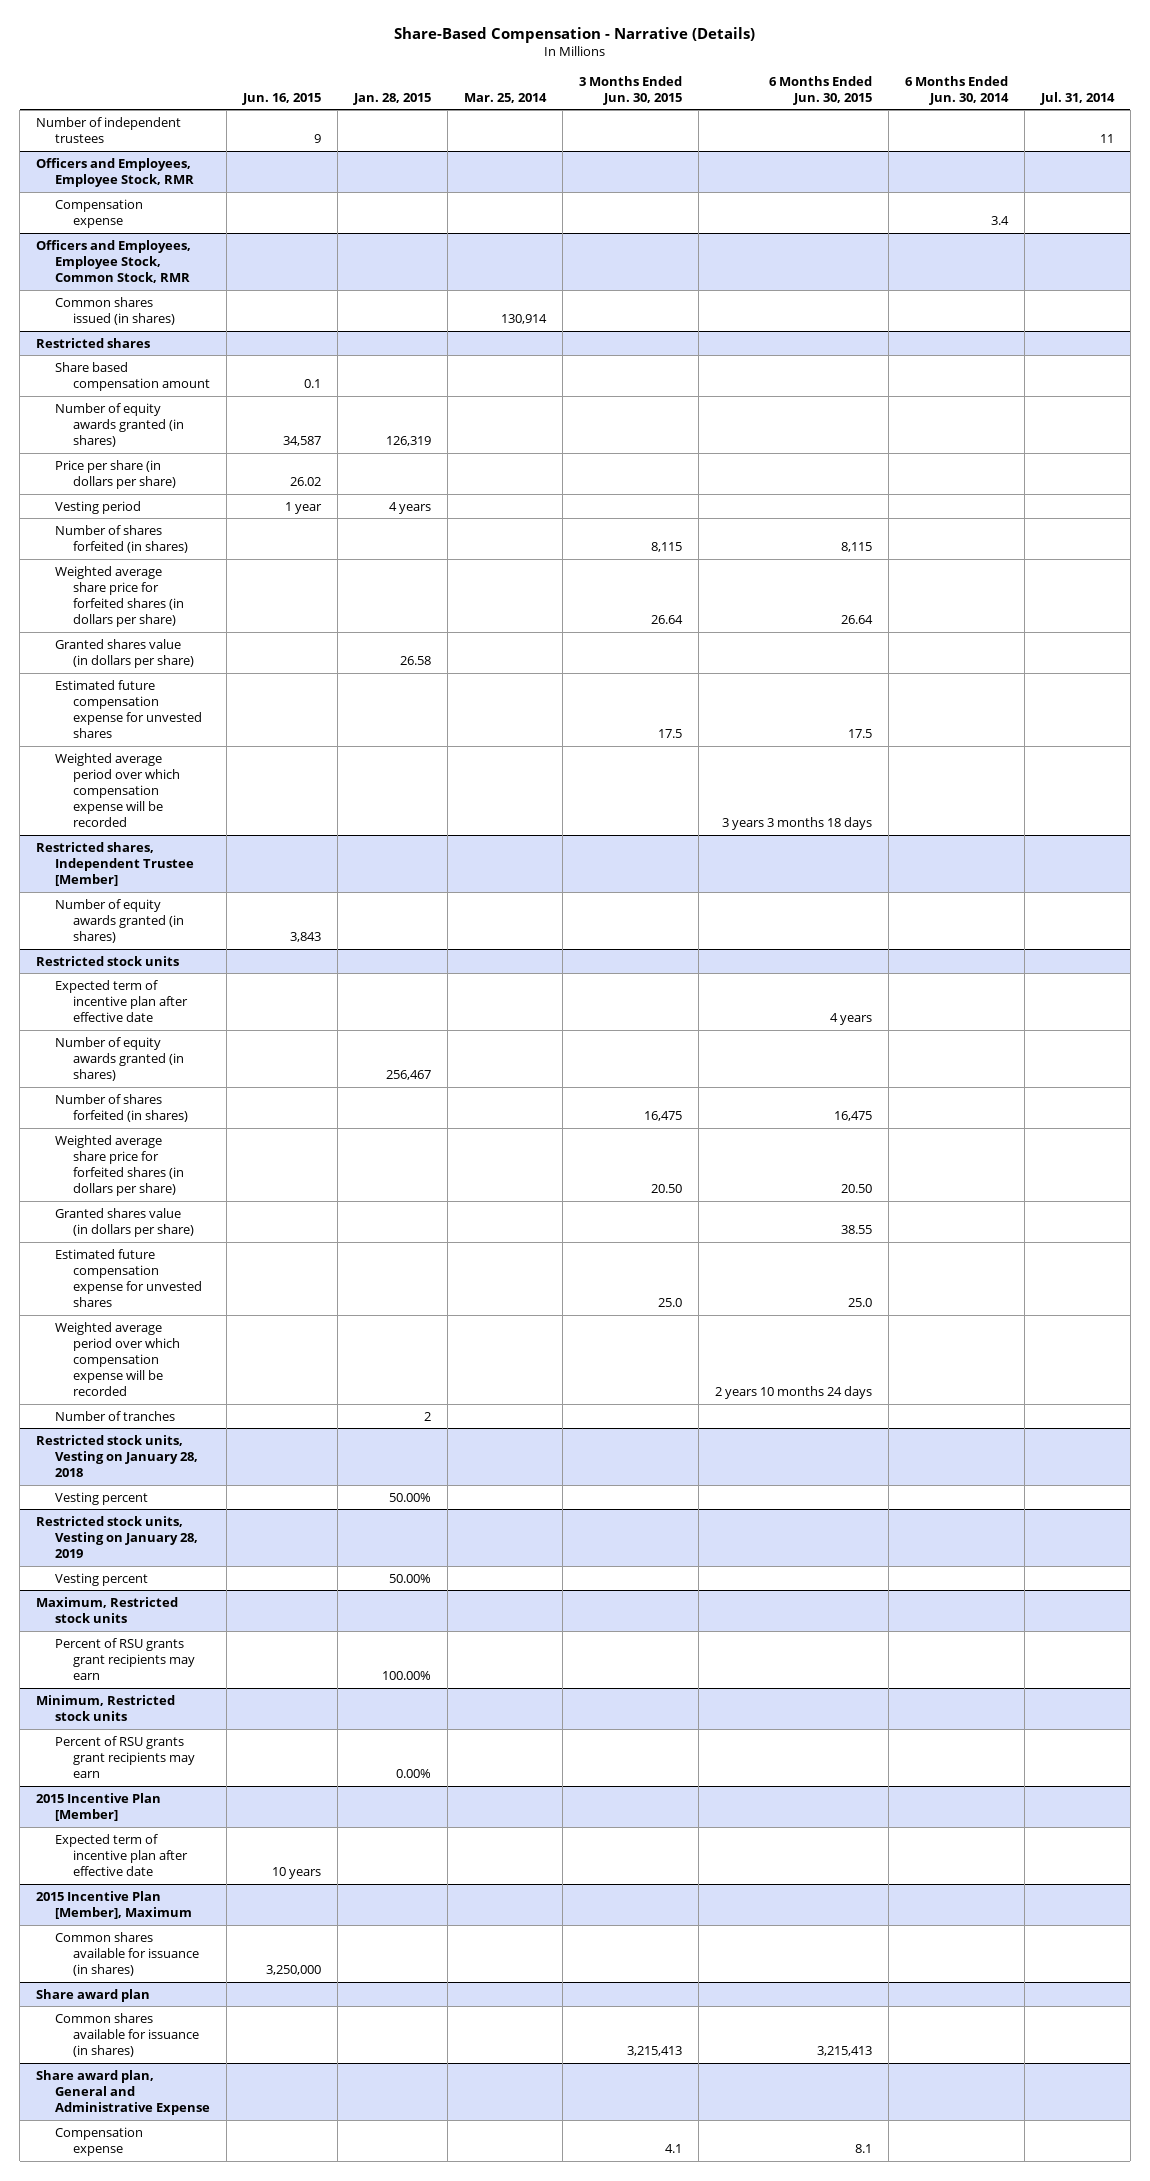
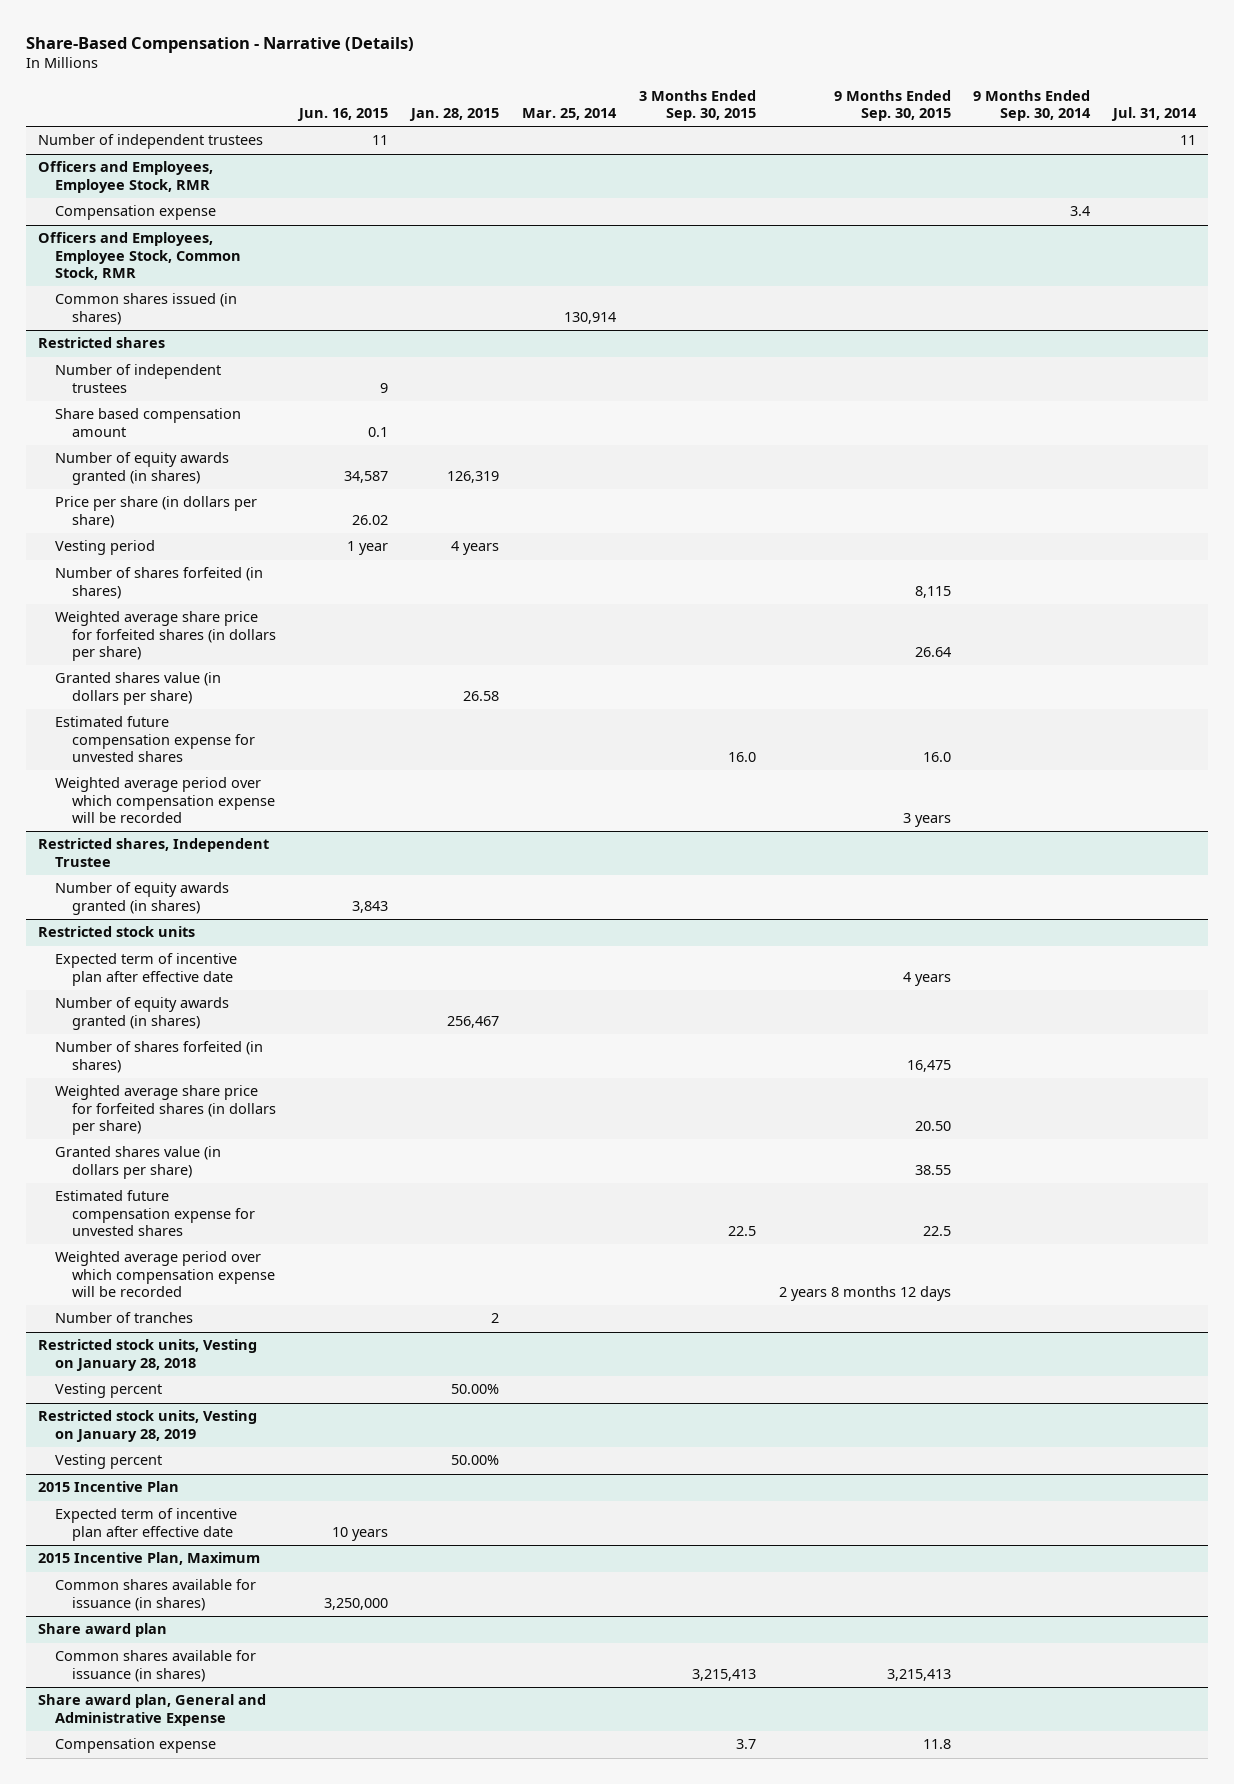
[578,75,682,105] 3 Months Ended Jun. 30, 2015 -> none
[768,75,872,105] 6 Months Ended Jun. 30, 2015 -> none
[904,75,1009,105] 6 Months Ended Jun. 30, 2014 -> none
none -> [638,89,756,121] 3 Months Ended Sep. 30, 2015
none -> [833,89,951,121] 9 Months Ended Sep. 30, 2015
none -> [973,89,1092,121] 9 Months Ended Sep. 30, 2014
[314,133,322,143] 9 -> [371,135,388,146] 11
none -> [54,364,221,393] Number of independent trustees
[36,841,194,886] Restricted shares, Independent Trustee [Member] -> [37,838,269,867] Restricted shares, Independent Trustee
[36,1596,179,1623] Maximum, Restricted stock units -> none
[54,1637,196,1680] Percent of RSU grants grant recipients may earn -> none
[36,1694,176,1721] Minimum, Restricted stock units -> none
[54,1735,196,1778] Percent of RSU grants grant recipients may earn -> none
[36,1792,162,1821] 2015 Incentive Plan [Member] -> [37,1481,179,1493] 2015 Incentive Plan
[36,1890,192,1919] 2015 Incentive Plan [Member], Maximum -> [37,1552,260,1566] 2015 Incentive Plan, Maximum

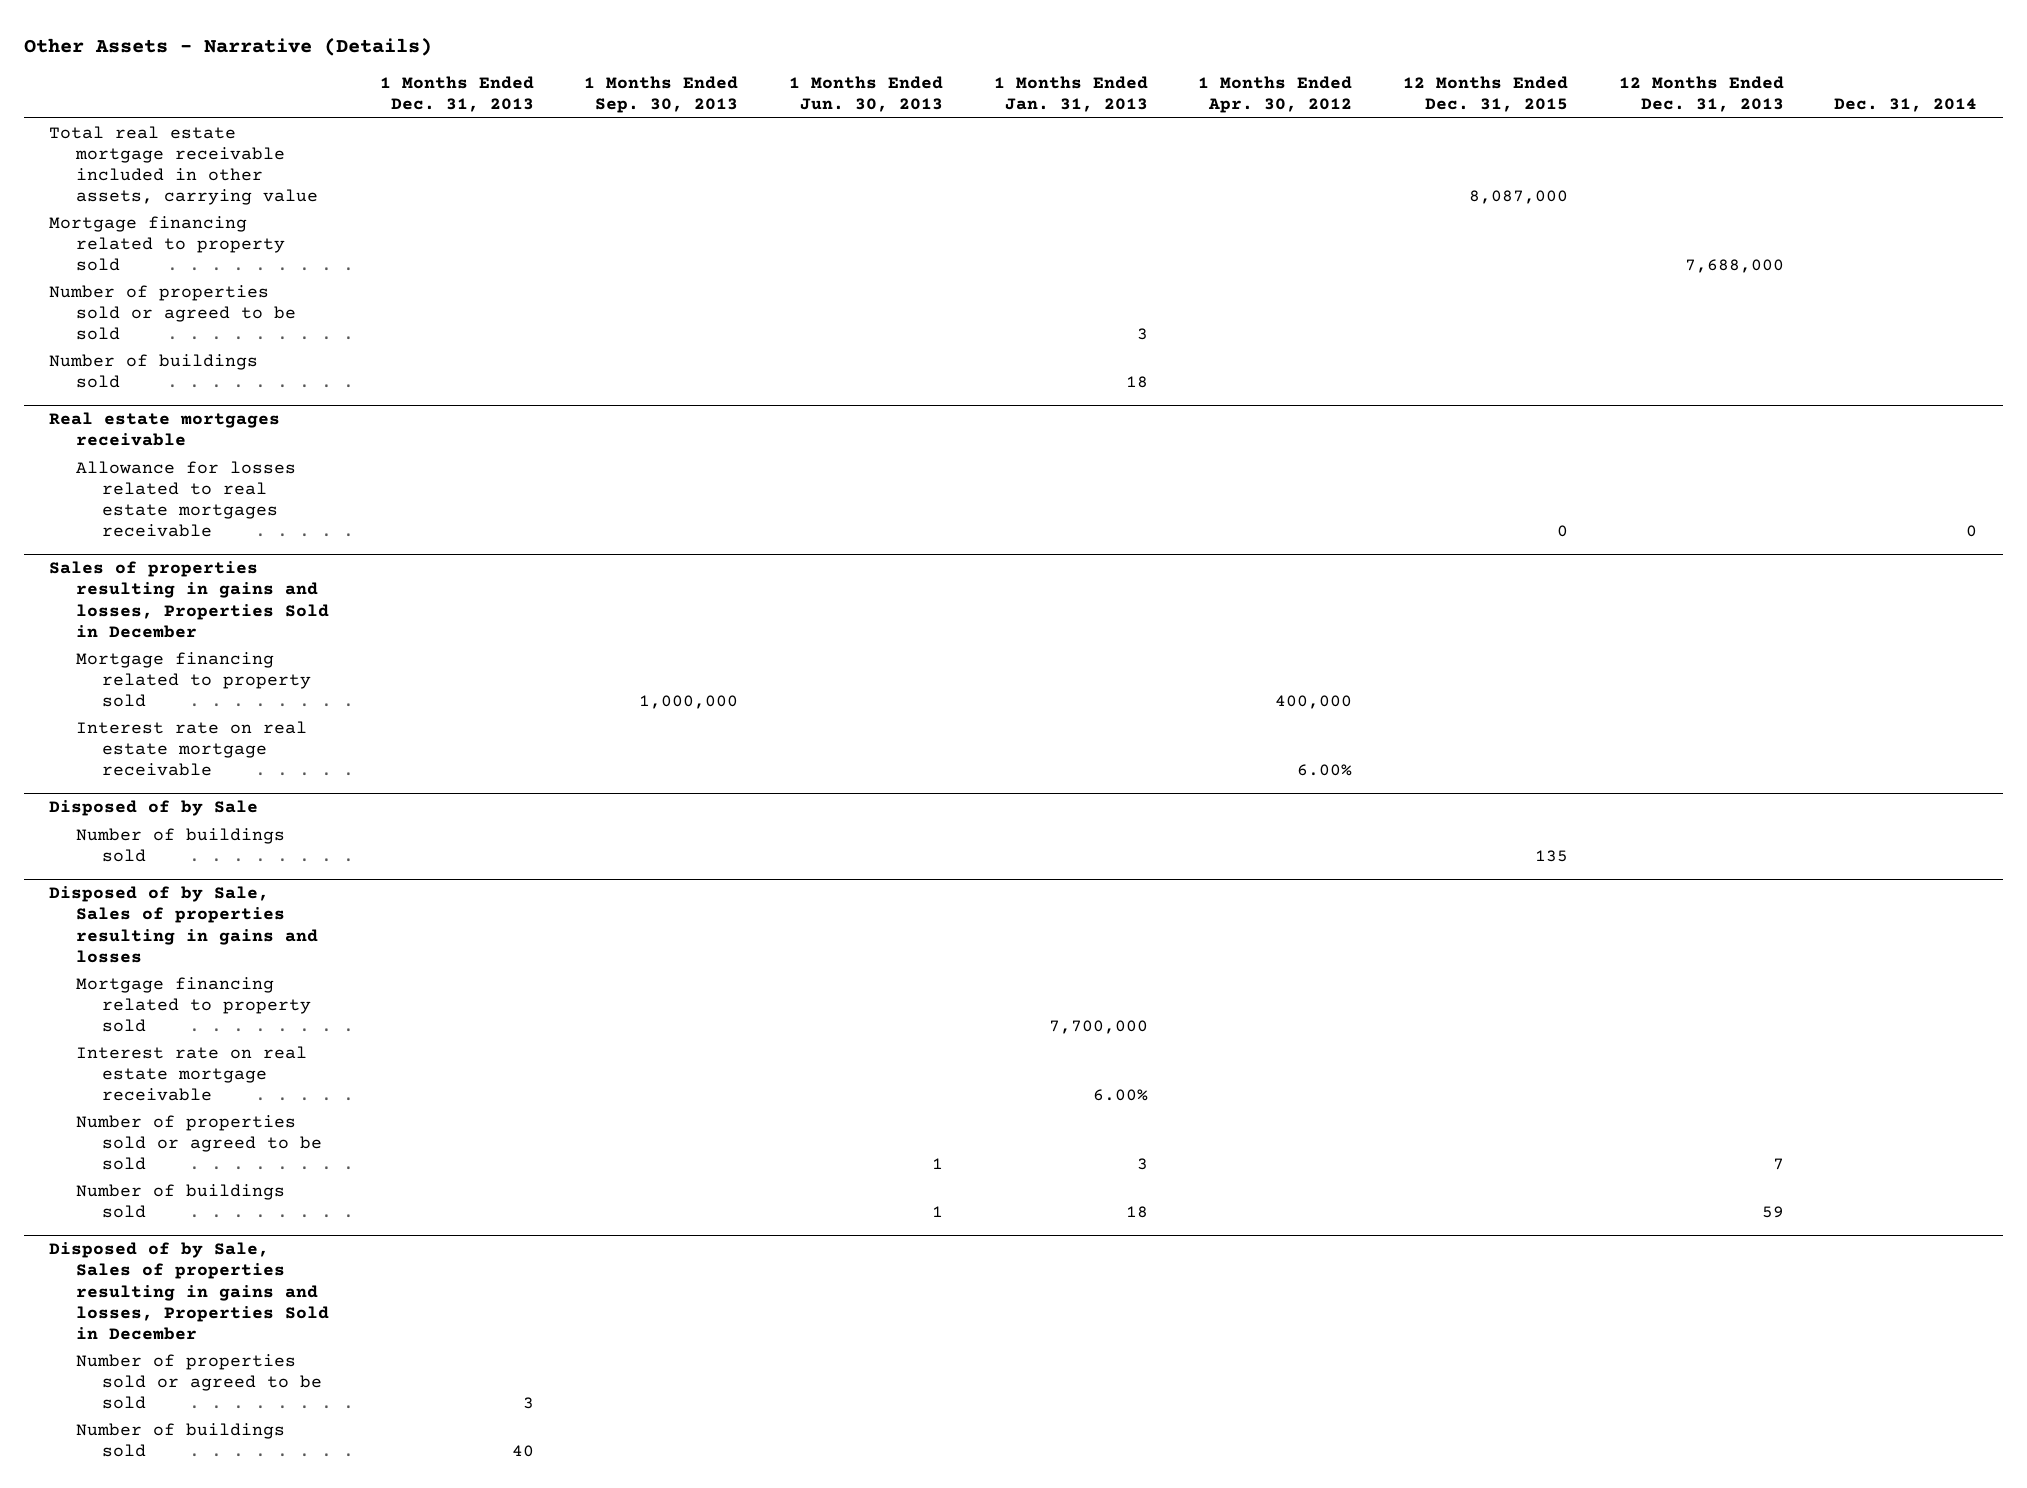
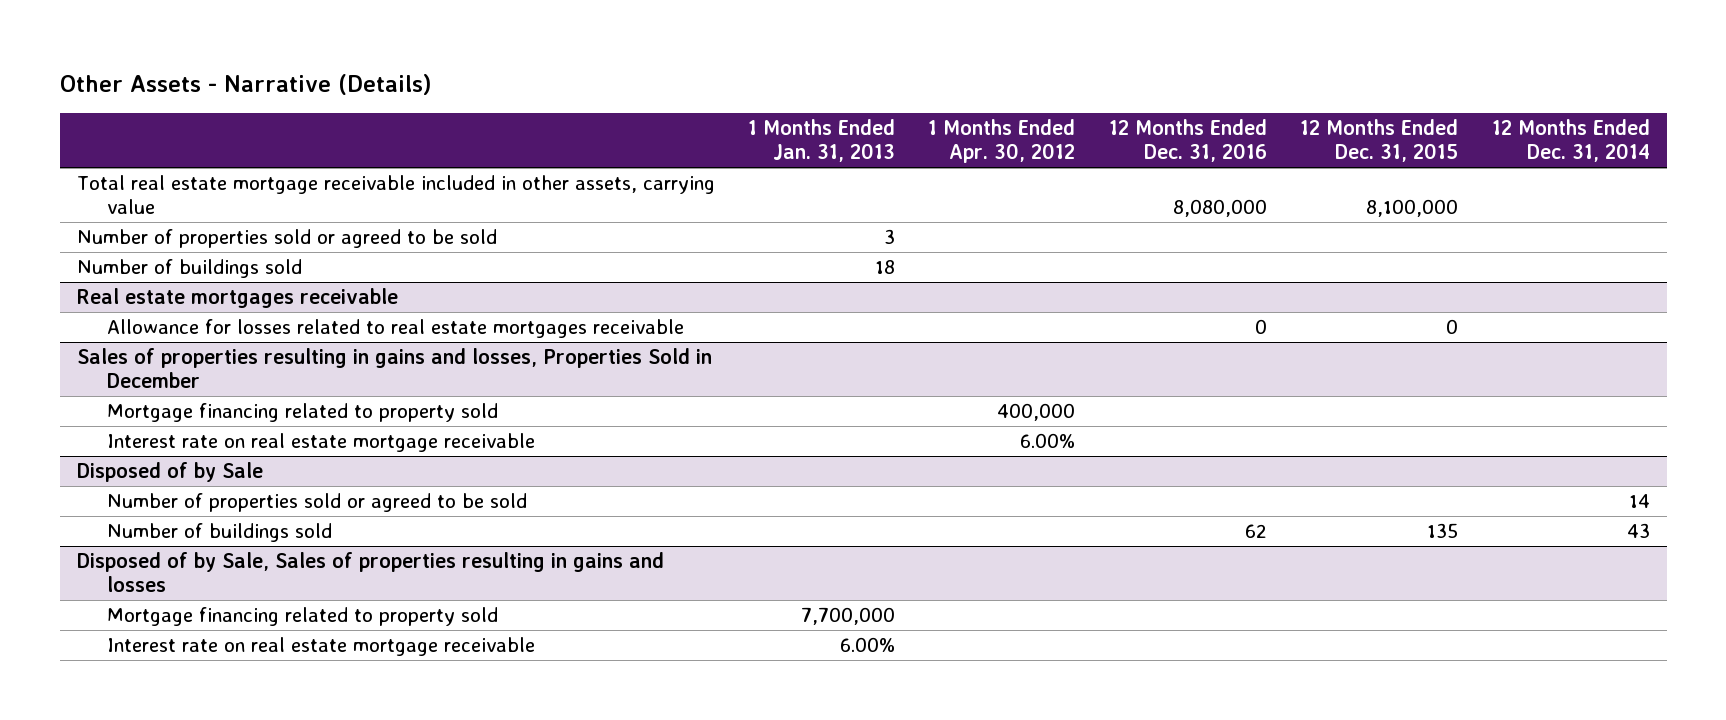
[379,76,534,113] 1 Months Ended Dec. 31, 2013 -> none
[584,76,739,114] 1 Months Ended Sep. 30, 2013 -> none
[788,76,943,113] 1 Months Ended Jun. 30, 2013 -> none
[1618,76,1784,113] 12 Months Ended Dec. 31, 2013 -> none
[1834,98,1978,113] Dec. 31, 2014 -> none
none -> [1108,119,1267,163] 12 Months Ended Dec. 31, 2016
none -> [1491,119,1650,163] 12 Months Ended Dec. 31, 2014
[49,215,285,271] Mortgage financing related to property sold -> none
[1468,190,1568,205] 8,087,000 -> [1366,199,1459,218] 8,100,000
none -> [107,492,528,512] Number of properties sold or agreed to be sold
[75,1114,323,1170] Number of properties sold or agreed to be sold -> none
[75,1183,285,1218] Number of buildings sold -> none
[49,1242,329,1340] Disposed of by Sale, Sales of properties resulting in gains and losses, Properties Sold in December -> none
[75,1353,323,1409] Number of properties sold or agreed to be sold -> none
[75,1422,285,1457] Number of buildings sold -> none

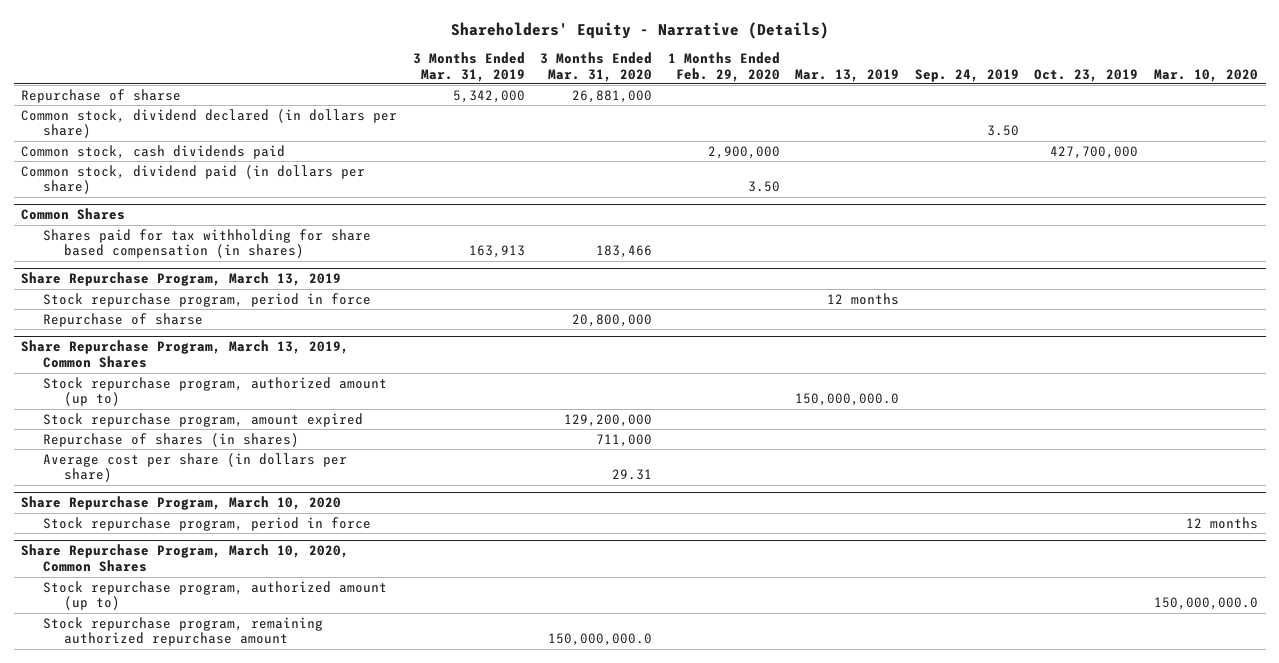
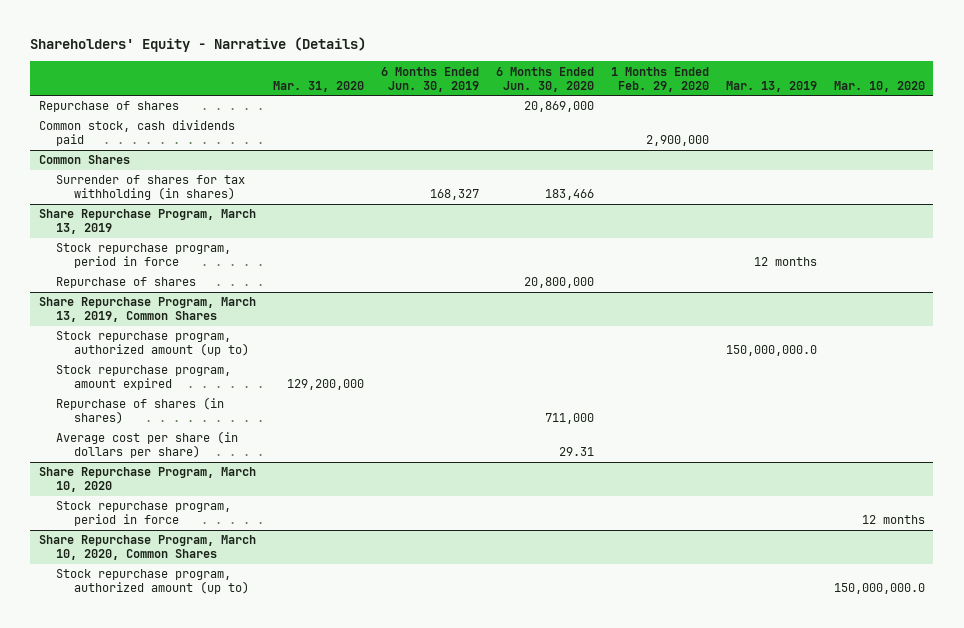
[412,51,525,82] 3 Months Ended Mar. 31, 2019 -> none
[540,51,653,82] 3 Months Ended Mar. 31, 2020 -> none
[914,68,1019,82] Sep. 24, 2019 -> none
[1034,68,1139,82] Oct. 23, 2019 -> none
none -> [272,80,364,92] Mar. 31, 2020
none -> [380,66,479,92] 6 Months Ended Jun. 30, 2019
none -> [495,66,594,92] 6 Months Ended Jun. 30, 2020
[21,108,398,139] Common stock, dividend declared (in dollars per share) -> none
[21,88,182,103] Repurchase of sharse -> [38,101,179,113] Repurchase of shares
[21,164,366,195] Common stock, dividend paid (in dollars per share) -> none
[42,228,371,259] Shares paid for tax withholding for share based compensation (in shares) -> [56,175,246,201] Surrender of shares for tax withholding (in shares)
[42,312,203,327] Repurchase of sharse -> [56,277,197,289] Repurchase of shares
[42,616,323,647] Stock repurchase program, remaining authorized repurchase amount -> none

